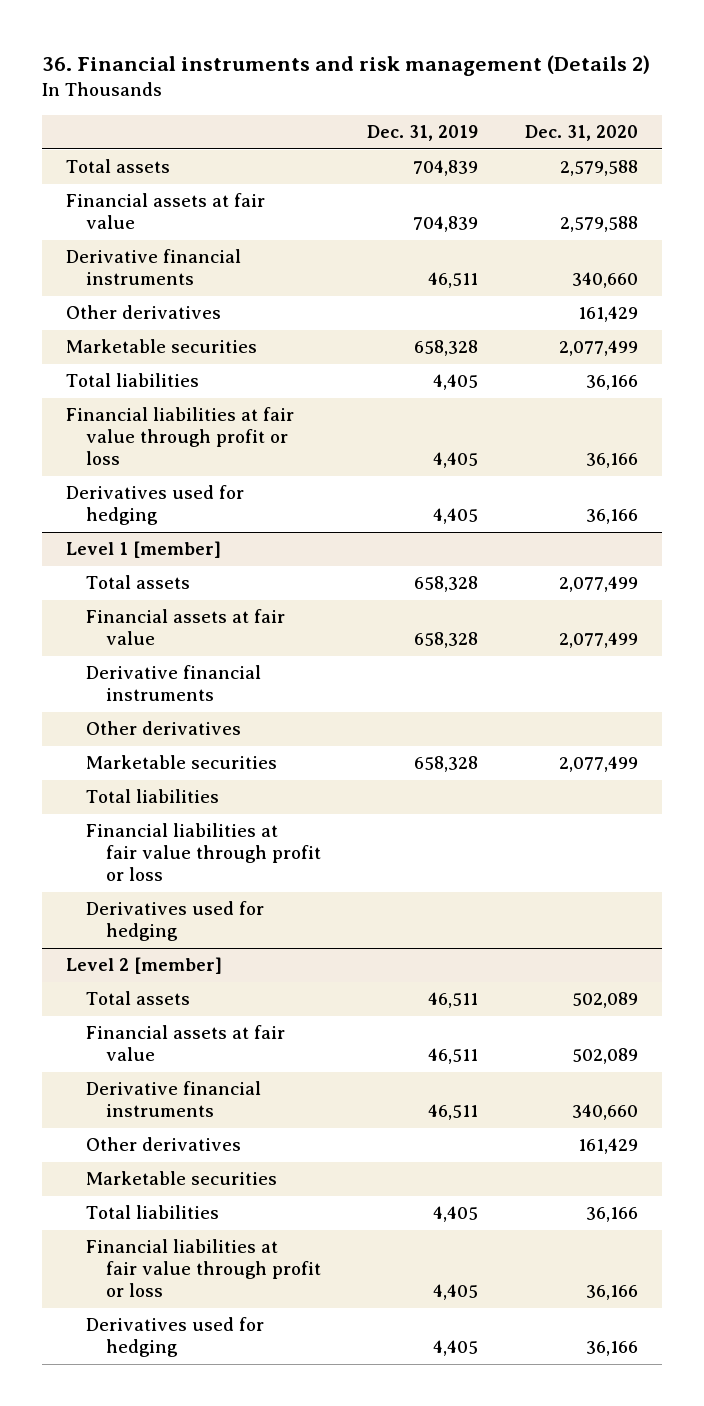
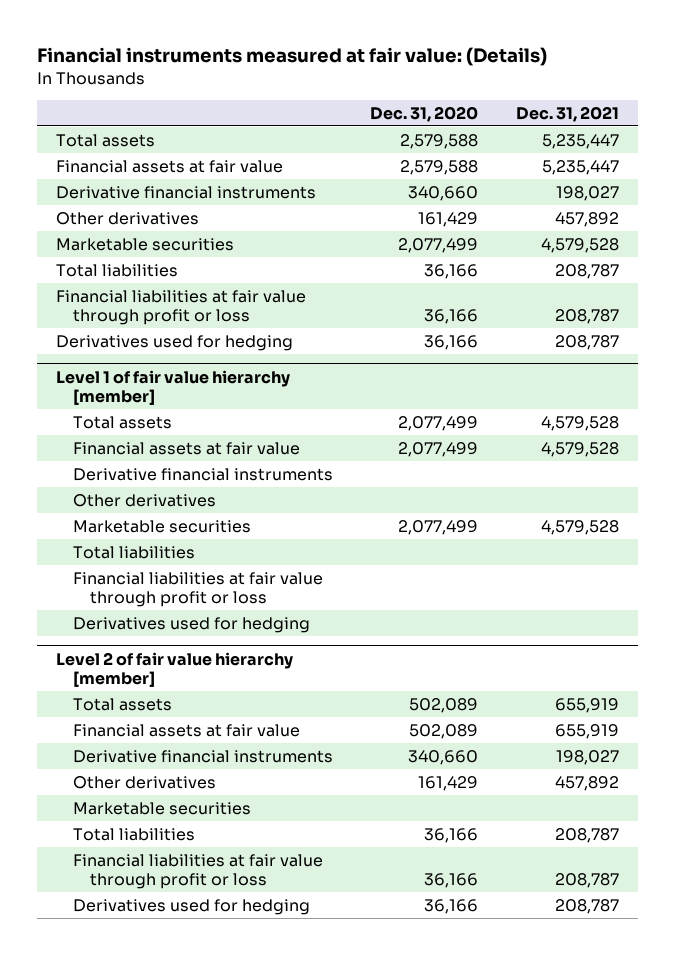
[42,55,651,77] 36. Financial instruments and risk management (Details 2) -> [37,47,548,67] Financial instruments measured at fair value: (Details)
[367,125,479,142] Dec. 31, 2019 -> none
none -> [515,105,619,122] Dec. 31, 2021
[65,541,221,559] Level 1 [member] -> [55,369,290,405] Level 1 of fair value hierarchy [member]
[65,957,222,975] Level 2 [member] -> [55,651,293,687] Level 2 of fair value hierarchy [member]

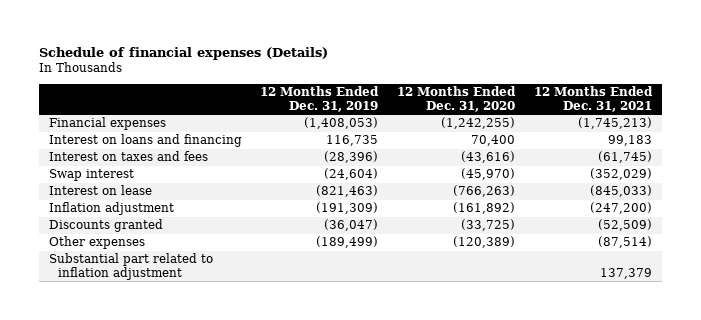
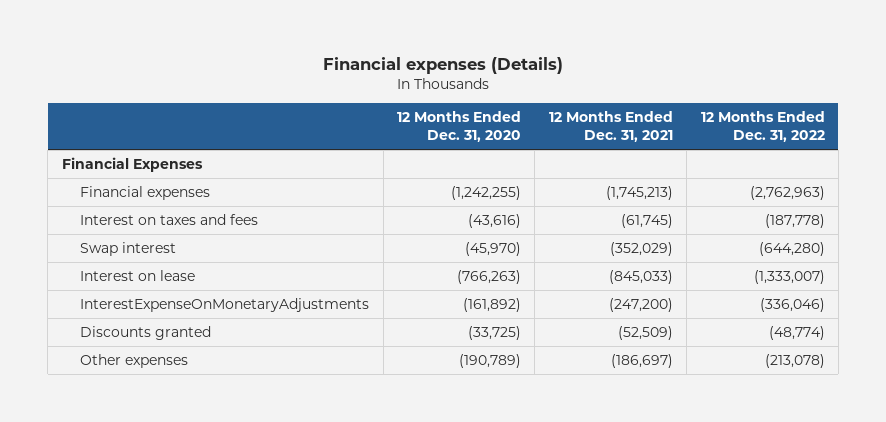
[39,46,329,60] Schedule of financial expenses (Details) -> [323,56,564,74] Financial expenses (Details)
[260,86,380,113] 12 Months Ended Dec. 31, 2019 -> none
none -> [700,110,825,143] 12 Months Ended Dec. 31, 2022
none -> [61,157,203,173] Financial Expenses
[48,134,242,148] Interest on loans and financing -> none
[48,202,174,216] Inflation adjustment -> [80,298,370,313] InterestExpenseOnMonetaryAdjustments
[48,253,213,281] Substantial part related to inflation adjustment -> none
[453,236,516,249] (120,389) -> [458,354,521,369] (190,789)
[598,236,653,249] (87,514) -> [610,354,673,369] (186,697)

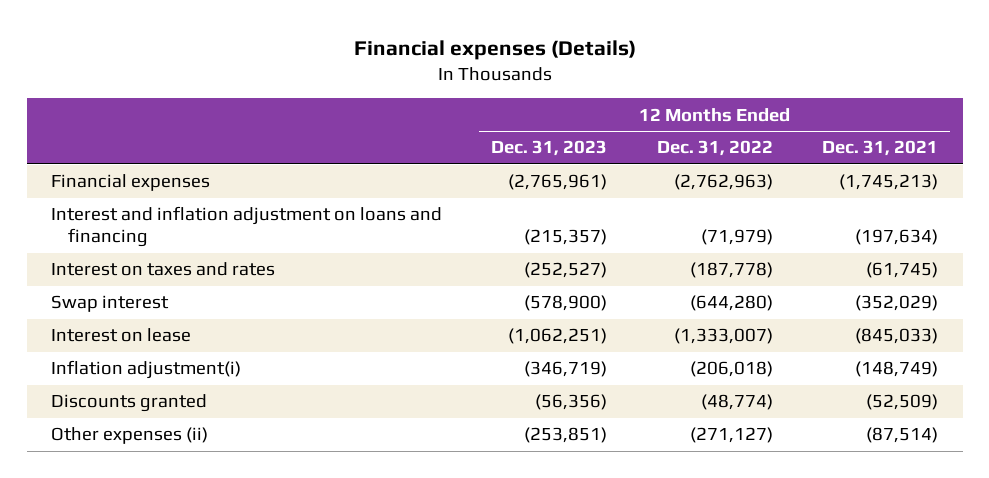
[396,110,521,143] 12 Months Ended Dec. 31, 2020 -> none
none -> [491,140,608,157] Dec. 31, 2023
[61,157,203,173] Financial Expenses -> none
none -> [51,206,443,248] Interest and inflation adjustment on loans and financing
[80,214,259,226] Interest on taxes and fees -> [51,262,276,277] Interest on taxes and rates
[80,298,370,313] InterestExpenseOnMonetaryAdjustments -> none
none -> [51,360,242,380] Inflation adjustment(i)
[80,354,189,369] Other expenses -> [51,427,209,445] Other expenses (ii)
[610,354,673,369] (186,697) -> [865,427,938,444] (87,514)
[764,354,825,369] (213,078) -> [689,427,773,444] (271,127)

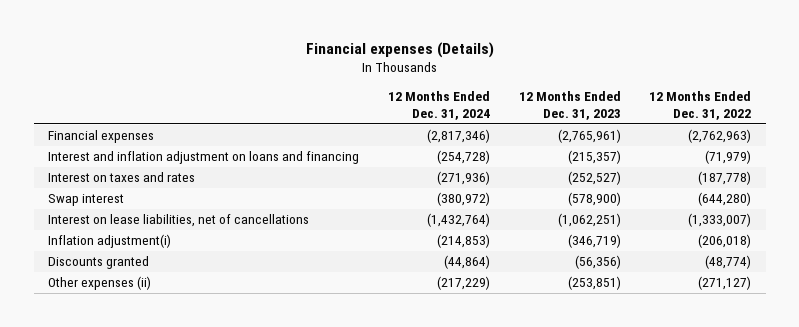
[821,140,938,157] Dec. 31, 2021 -> none
none -> [387,90,490,120] 12 Months Ended Dec. 31, 2024
[51,328,192,343] Interest on lease -> [47,214,309,228] Interest on lease liabilities, net of cancellations

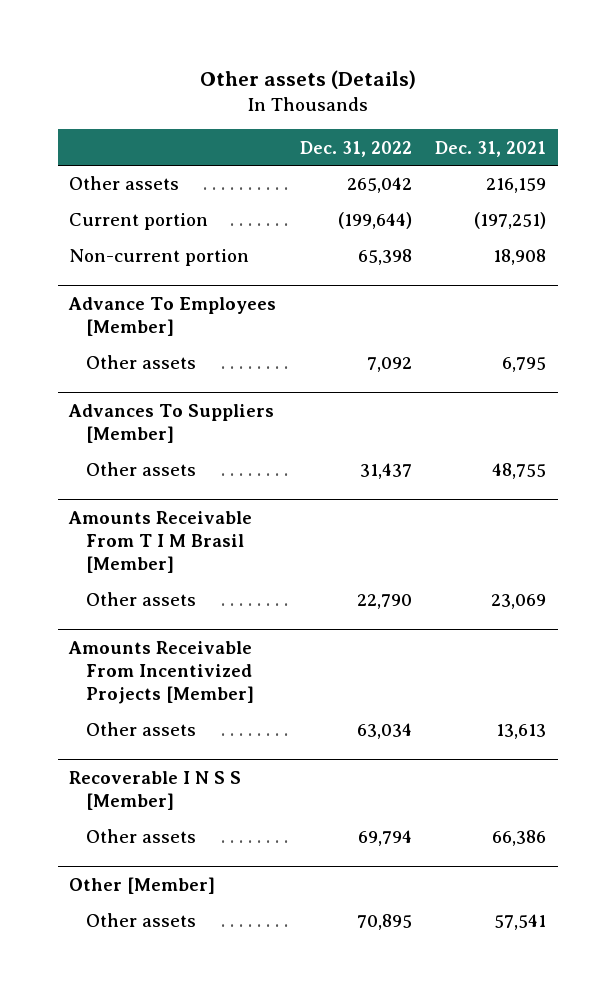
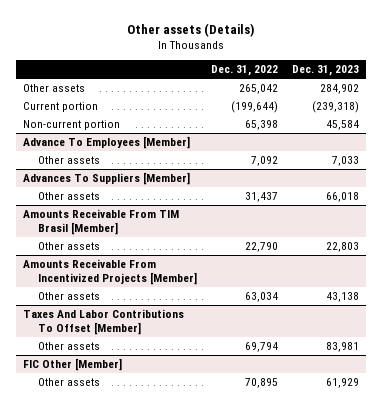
[434,140,546,157] Dec. 31, 2021 -> none
none -> [291,65,359,77] Dec. 31, 2023
[68,510,253,574] Amounts Receivable From T I M Brasil [Member] -> [22,209,179,235] Amounts Receivable From TIM Brasil [Member]
[69,770,242,811] Recoverable I N S S [Member] -> none
none -> [22,309,184,335] Taxes And Labor Contributions To Offset [Member]
[69,876,216,894] Other [Member] -> [22,358,122,372] FIC Other [Member]

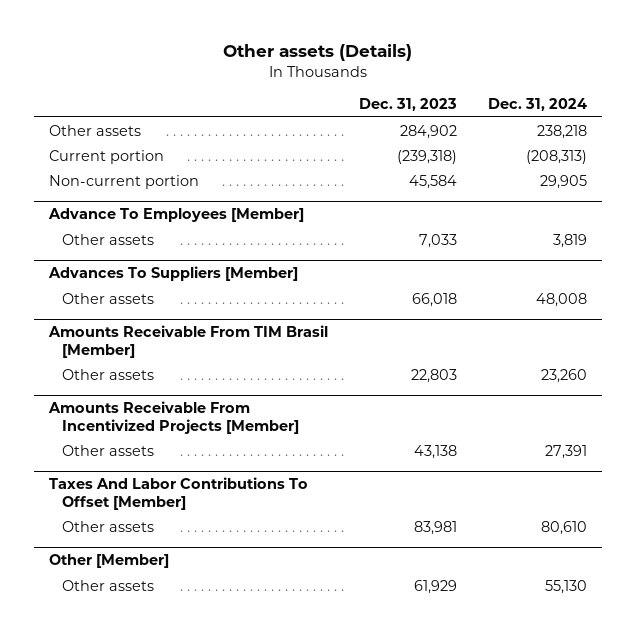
[211,65,279,77] Dec. 31, 2022 -> none
none -> [487,98,587,112] Dec. 31, 2024
[22,358,122,372] FIC Other [Member] -> [49,554,170,569] Other [Member]

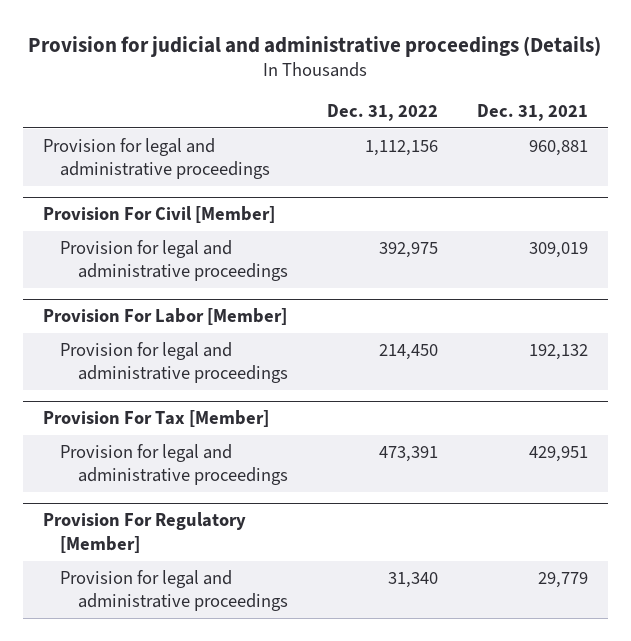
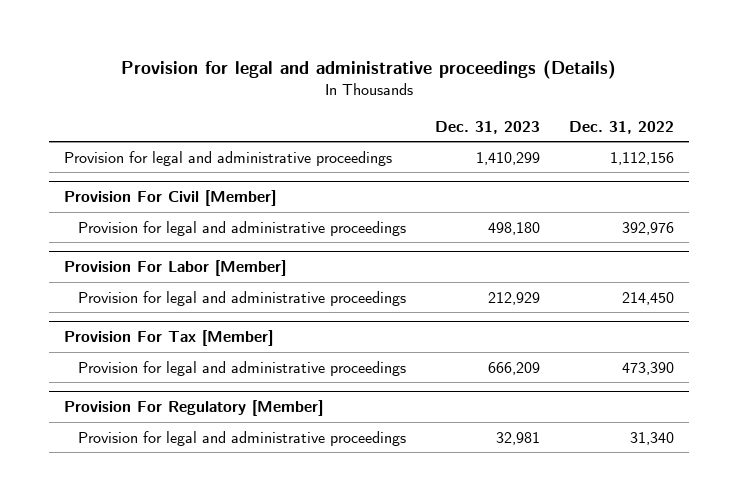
[28,35,602,57] Provision for judicial and administrative proceedings (Details) -> [121,60,617,80] Provision for legal and administrative proceedings (Details)
[477,104,589,122] Dec. 31, 2021 -> none
none -> [435,120,541,134] Dec. 31, 2023
[378,241,438,258] 392,975 -> [622,221,675,235] 392,976
[378,445,438,462] 473,391 -> [622,361,675,375] 473,390

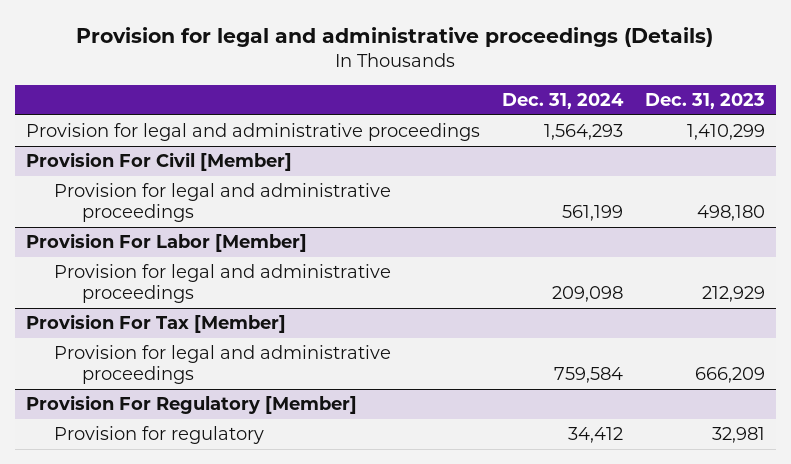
[569,120,675,134] Dec. 31, 2022 -> none
none -> [501,92,624,109] Dec. 31, 2024
[78,430,407,446] Provision for legal and administrative proceedings -> [54,426,265,445] Provision for regulatory

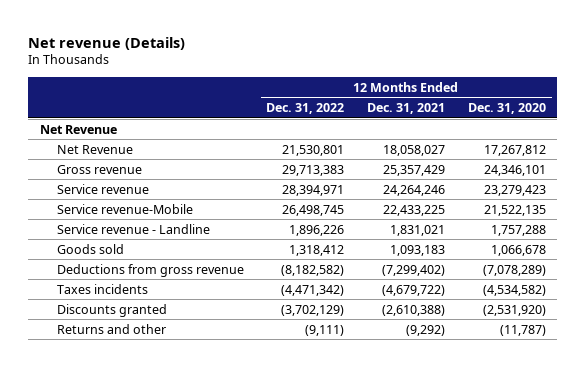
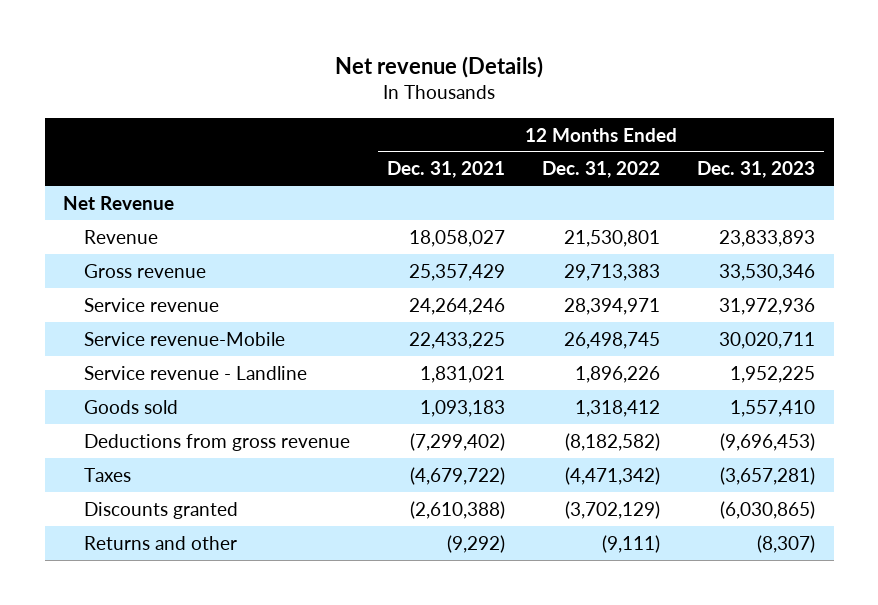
[468,103,547,115] Dec. 31, 2020 -> none
none -> [697,161,816,179] Dec. 31, 2023
[56,144,133,154] Net Revenue -> [84,229,159,244] Revenue
[56,283,148,294] Taxes incidents -> [84,467,132,482] Taxes

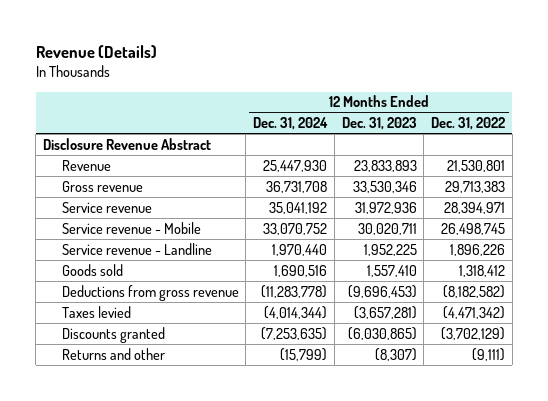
[335,55,544,78] Net revenue (Details) -> [35,44,157,58] Revenue (Details)
[387,161,506,179] Dec. 31, 2021 -> none
none -> [253,117,329,131] Dec. 31, 2024
[63,195,175,210] Net Revenue -> [42,137,211,150] Disclosure Revenue Abstract
[84,331,286,346] Service revenue-Mobile -> [61,221,201,234] Service revenue - Mobile
[84,467,132,482] Taxes -> [61,305,131,318] Taxes levied

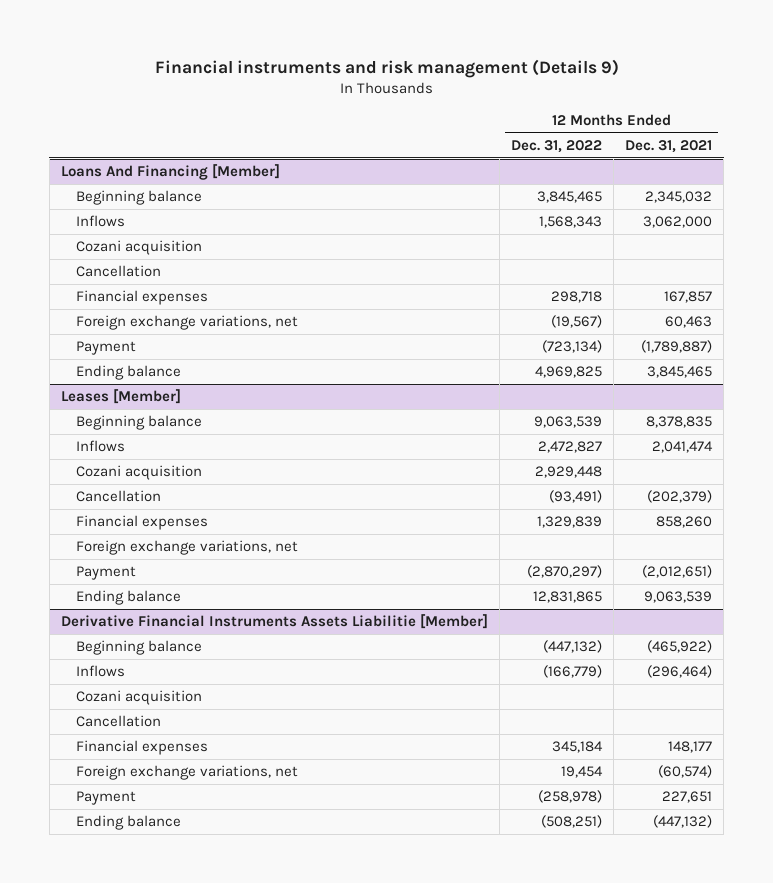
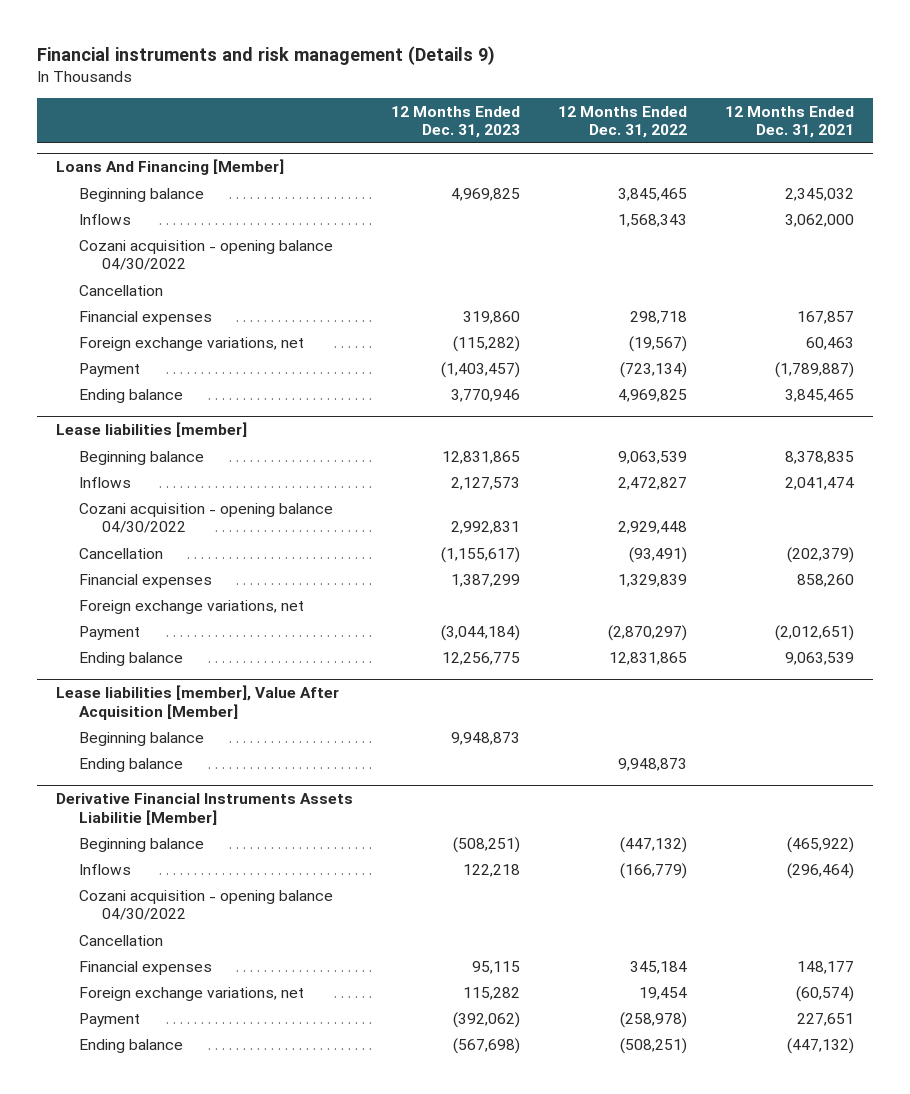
none -> [391,105,521,139] 12 Months Ended Dec. 31, 2023
[76,240,203,256] Cozani acquisition -> [79,239,334,271] Cozani acquisition - opening balance 04/30/2022
[61,389,182,405] Leases [Member] -> none
none -> [56,421,248,437] Lease liabilities [member]
[76,465,203,481] Cozani acquisition -> [79,502,334,534] Cozani acquisition - opening balance 04/30/2022
none -> [56,684,340,720] Lease liabilities [member], Value After Acquisition [Member]
none -> [79,731,205,746] Beginning balance
none -> [79,757,184,772] Ending balance
[76,690,203,706] Cozani acquisition -> [79,889,334,921] Cozani acquisition - opening balance 04/30/2022

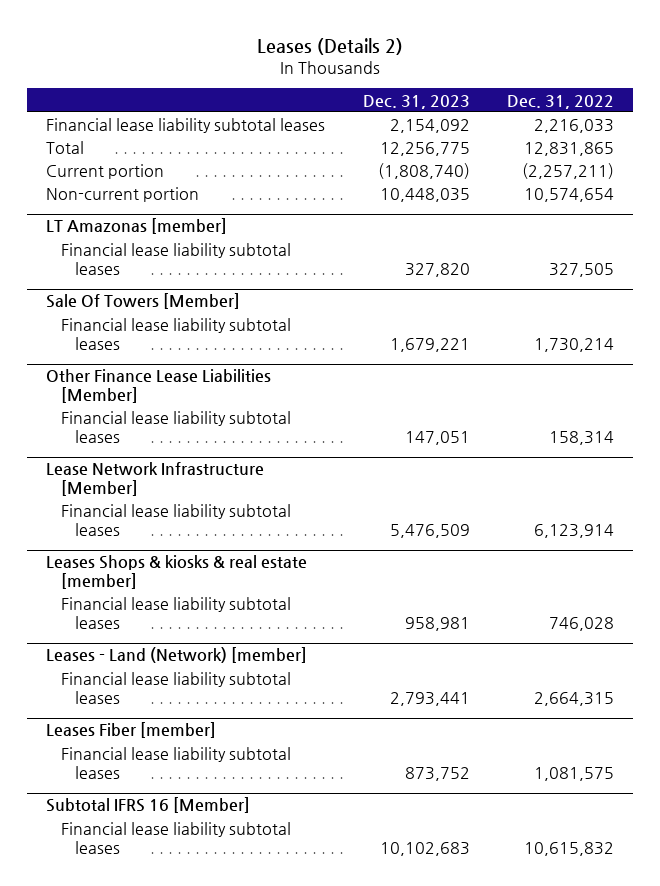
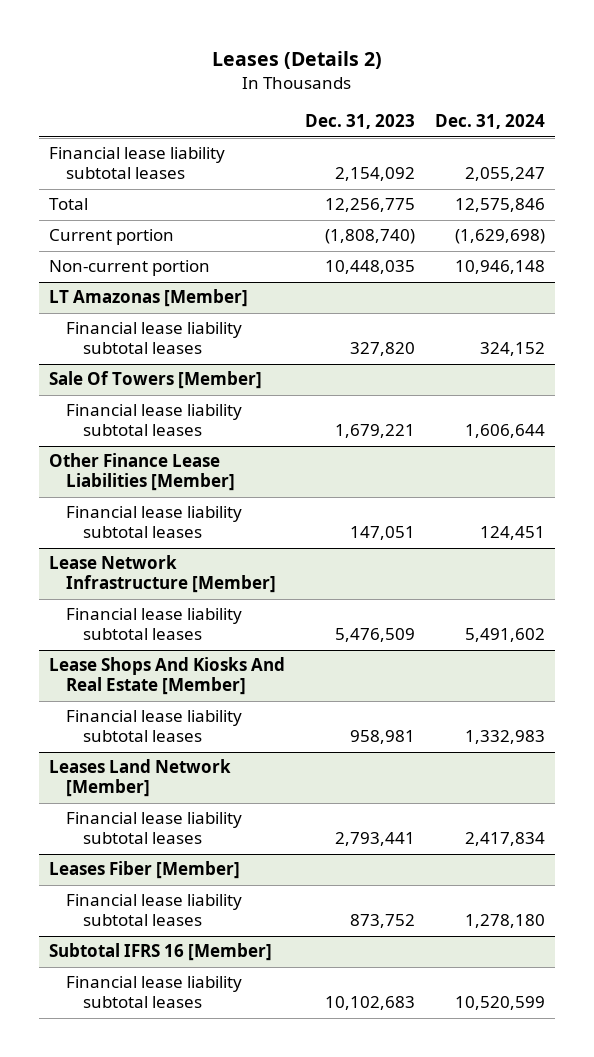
[507,94,615,109] Dec. 31, 2022 -> none
none -> [434,114,545,130] Dec. 31, 2024
[45,218,227,235] LT Amazonas [member] -> [49,289,249,308] LT Amazonas [Member]
[45,555,307,589] Leases Shops & kiosks & real estate [member] -> [49,657,286,696] Lease Shops And Kiosks And Real Estate [Member]
[45,647,307,664] Leases - Land (Network) [member] -> [49,759,232,798] Leases Land Network [Member]
[45,722,216,739] Leases Fiber [member] -> [49,861,241,880] Leases Fiber [Member]

